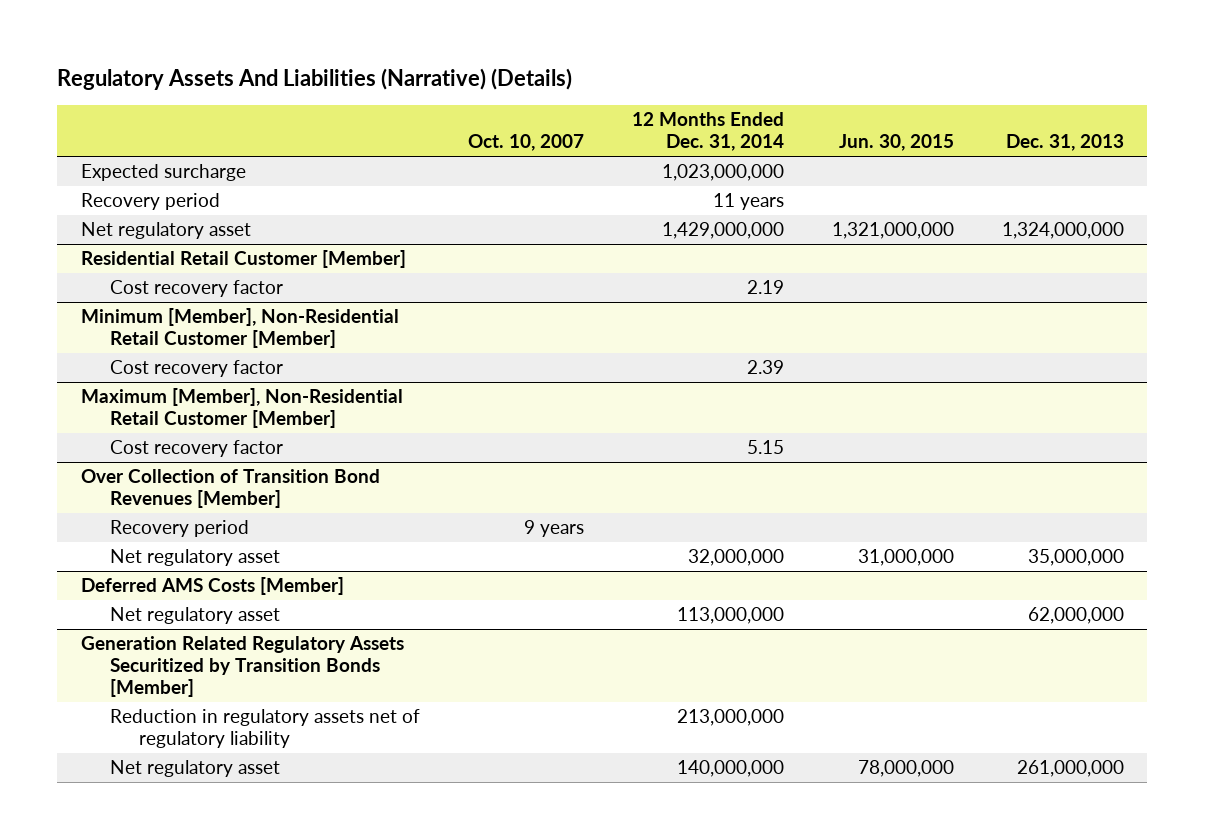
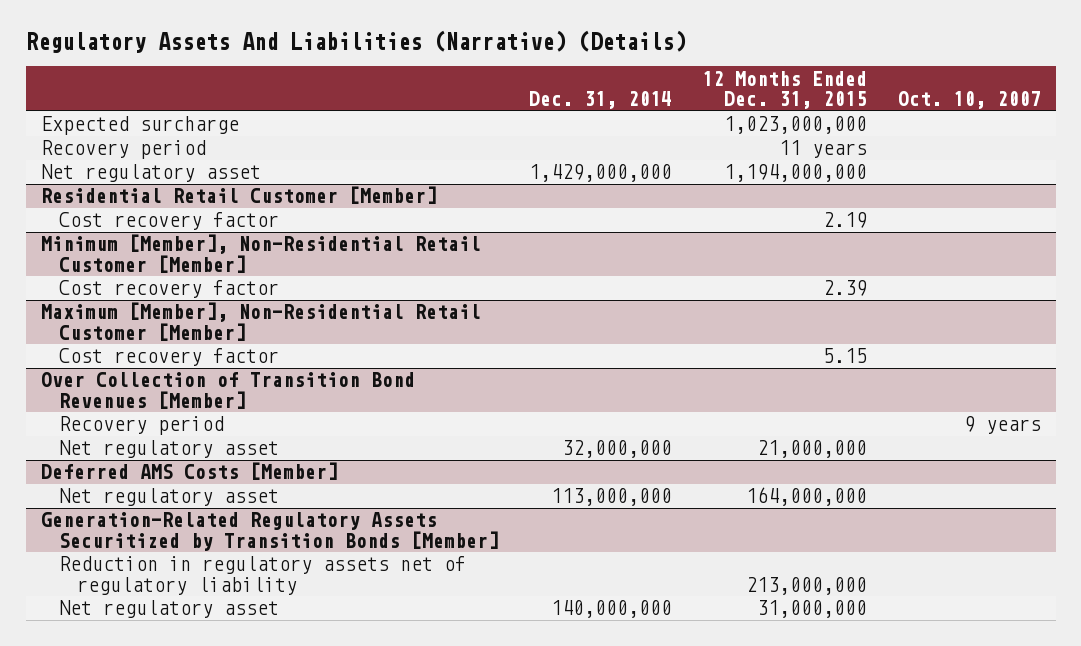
[631,112,784,152] 12 Months Ended Dec. 31, 2014 -> none
[838,134,954,152] Jun. 30, 2015 -> none
[1005,134,1124,152] Dec. 31, 2013 -> none
none -> [528,90,672,109] Dec. 31, 2014
none -> [702,70,868,109] 12 Months Ended Dec. 31, 2015
[81,636,405,698] Generation Related Regulatory Assets Securitized by Transition Bonds [Member] -> [40,512,499,551] Generation-Related Regulatory Assets Securitized by Transition Bonds [Member]

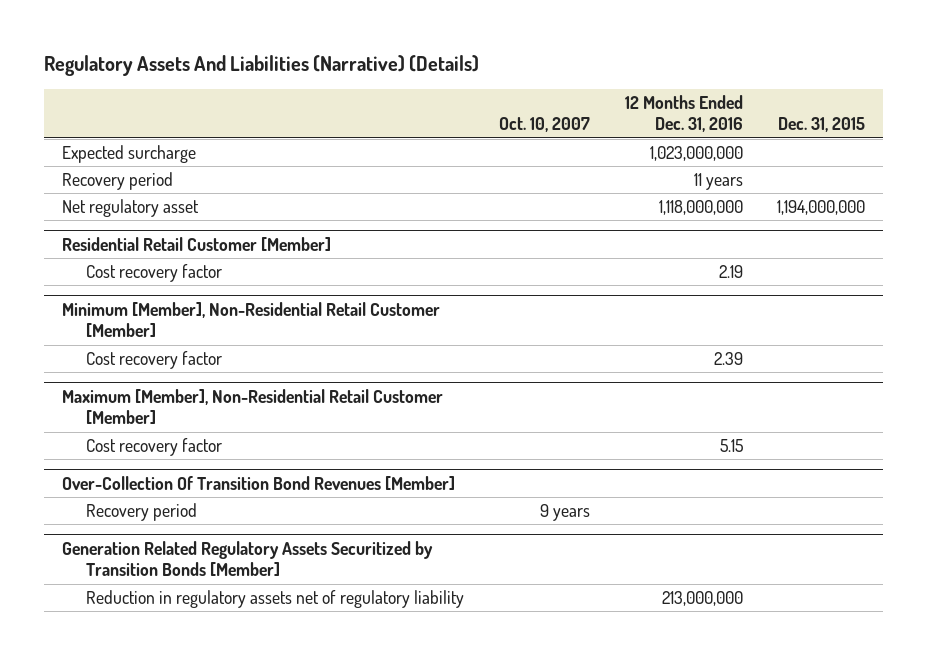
[528,90,672,109] Dec. 31, 2014 -> none
[702,70,868,109] 12 Months Ended Dec. 31, 2015 -> none
none -> [624,94,743,133] 12 Months Ended Dec. 31, 2016
none -> [778,117,866,133] Dec. 31, 2015
[40,372,415,409] Over Collection of Transition Bond Revenues [Member] -> [61,475,455,490] Over-Collection Of Transition Bond Revenues [Member]
[58,440,279,459] Net regulatory asset -> none
[40,462,338,481] Deferred AMS Costs [Member] -> none
[58,488,279,507] Net regulatory asset -> none
[40,512,499,551] Generation-Related Regulatory Assets Securitized by Transition Bonds [Member] -> [61,540,433,577] Generation Related Regulatory Assets Securitized by Transition Bonds [Member]
[58,600,279,619] Net regulatory asset -> none

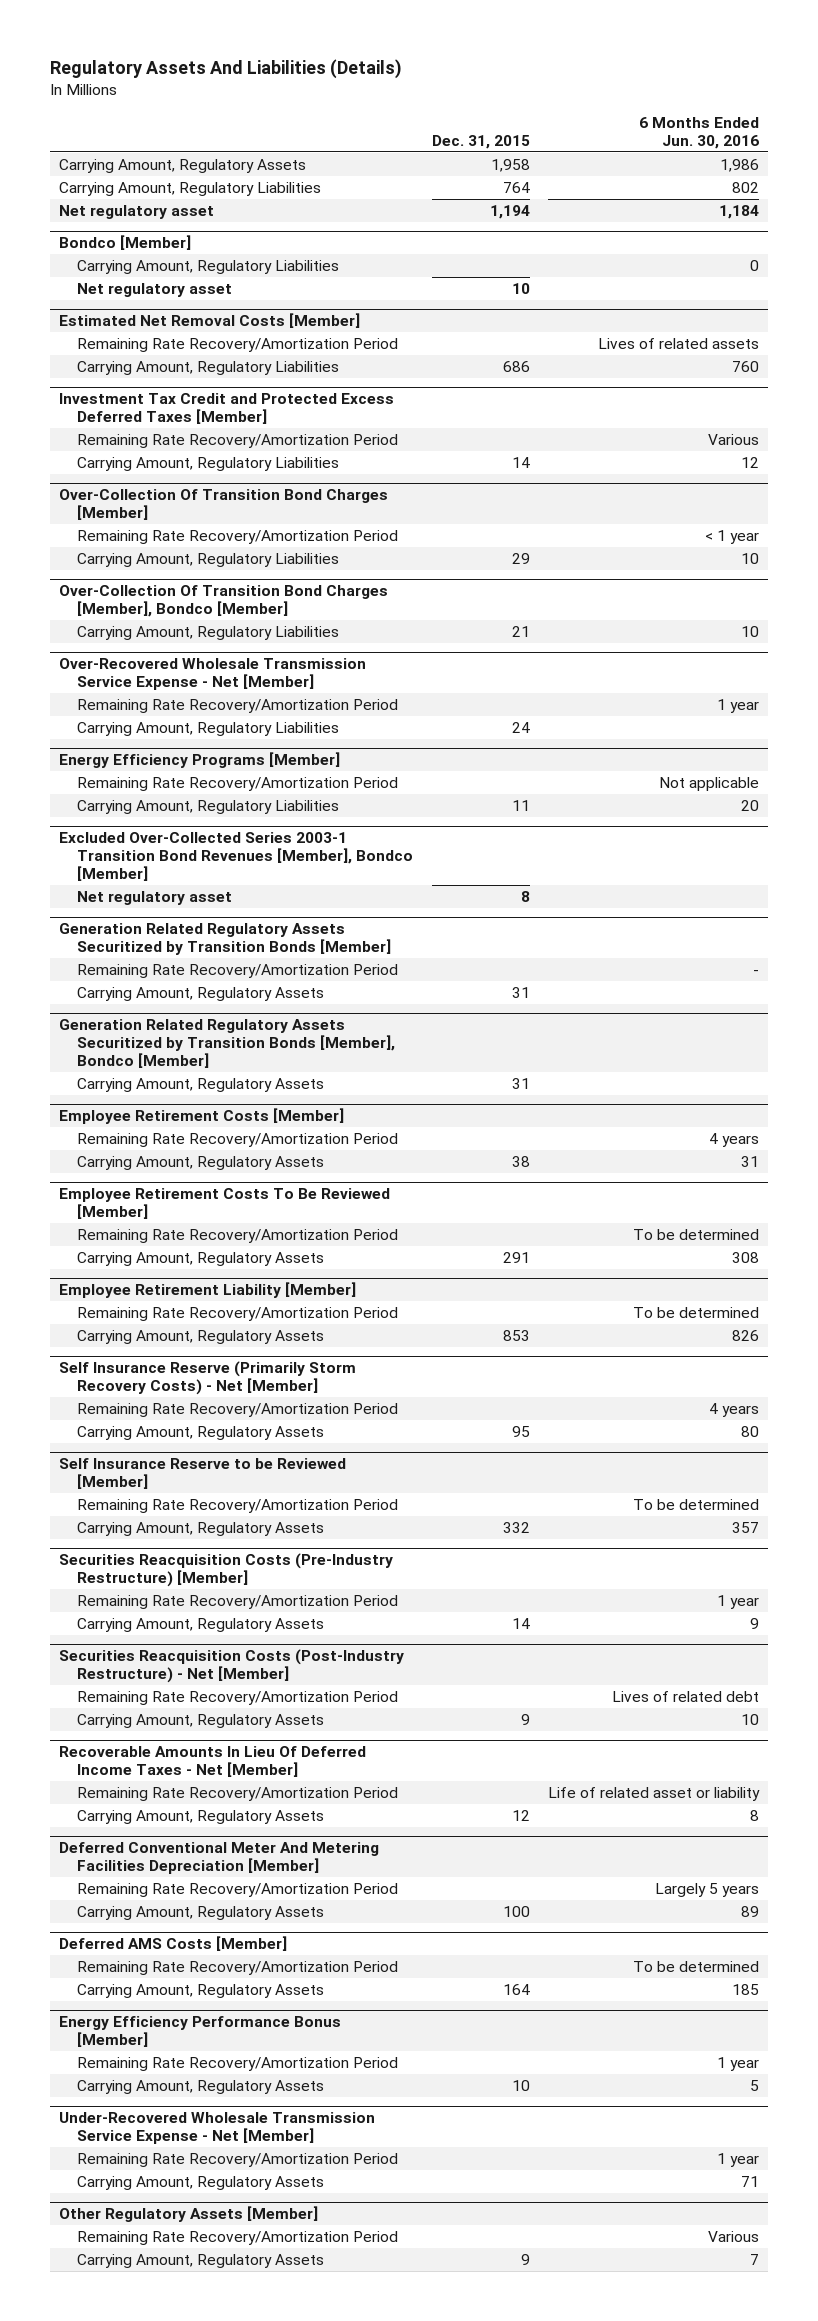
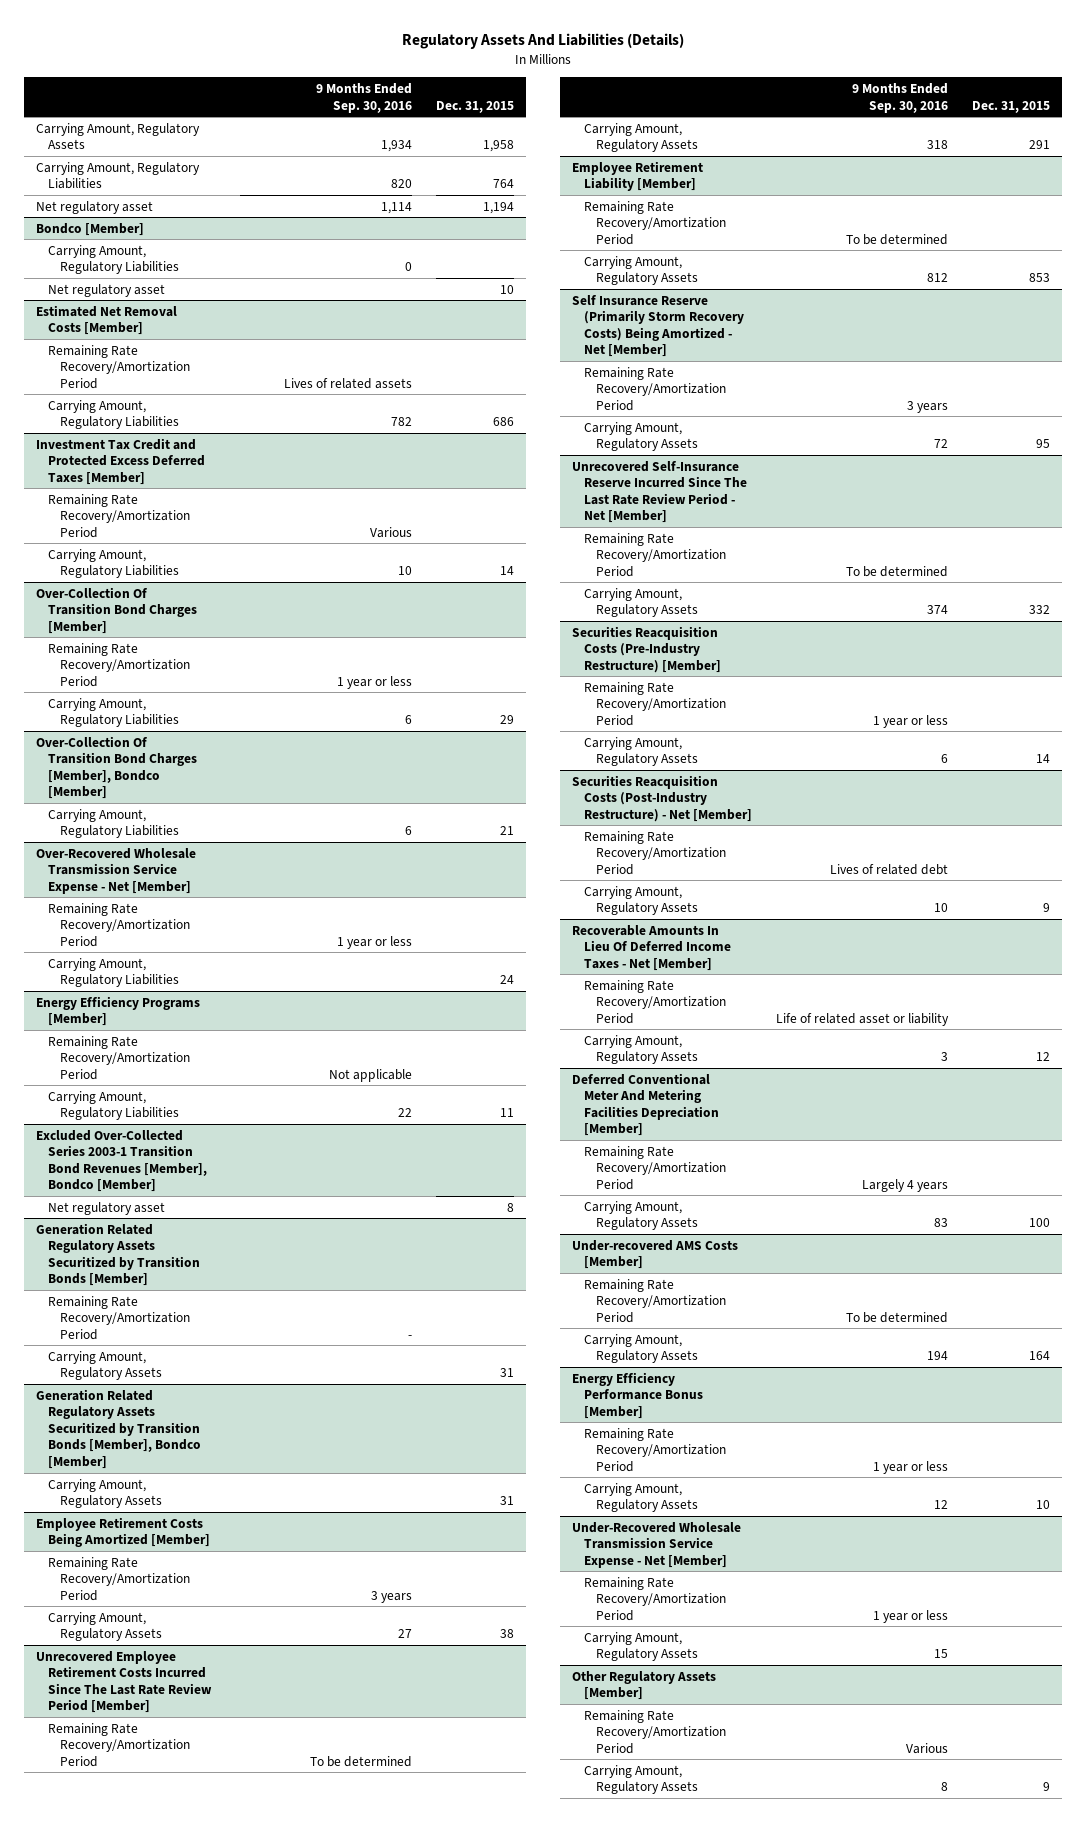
[638,116,759,149] 6 Months Ended Jun. 30, 2016 -> none
none -> [315,83,412,113] 9 Months Ended Sep. 30, 2016
[58,1108,344,1125] Employee Retirement Costs [Member] -> [36,1516,210,1548] Employee Retirement Costs Being Amortized [Member]
[58,1188,390,1220] Employee Retirement Costs To Be Reviewed [Member] -> [36,1650,212,1714] Unrecovered Employee Retirement Costs Incurred Since The Last Rate Review Period [Member]
[58,1361,356,1396] Self Insurance Reserve (Primarily Storm Recovery Costs) - Net [Member] -> [572,294,745,358] Self Insurance Reserve (Primarily Storm Recovery Costs) Being Amortized - Net [Member]
[58,1458,346,1490] Self Insurance Reserve to be Reviewed [Member] -> [572,460,748,524] Unrecovered Self-Insurance Reserve Incurred Since The Last Rate Review Period - Net [Member]
[58,1936,287,1952] Deferred AMS Costs [Member] -> [572,1239,739,1270] Under-recovered AMS Costs [Member]

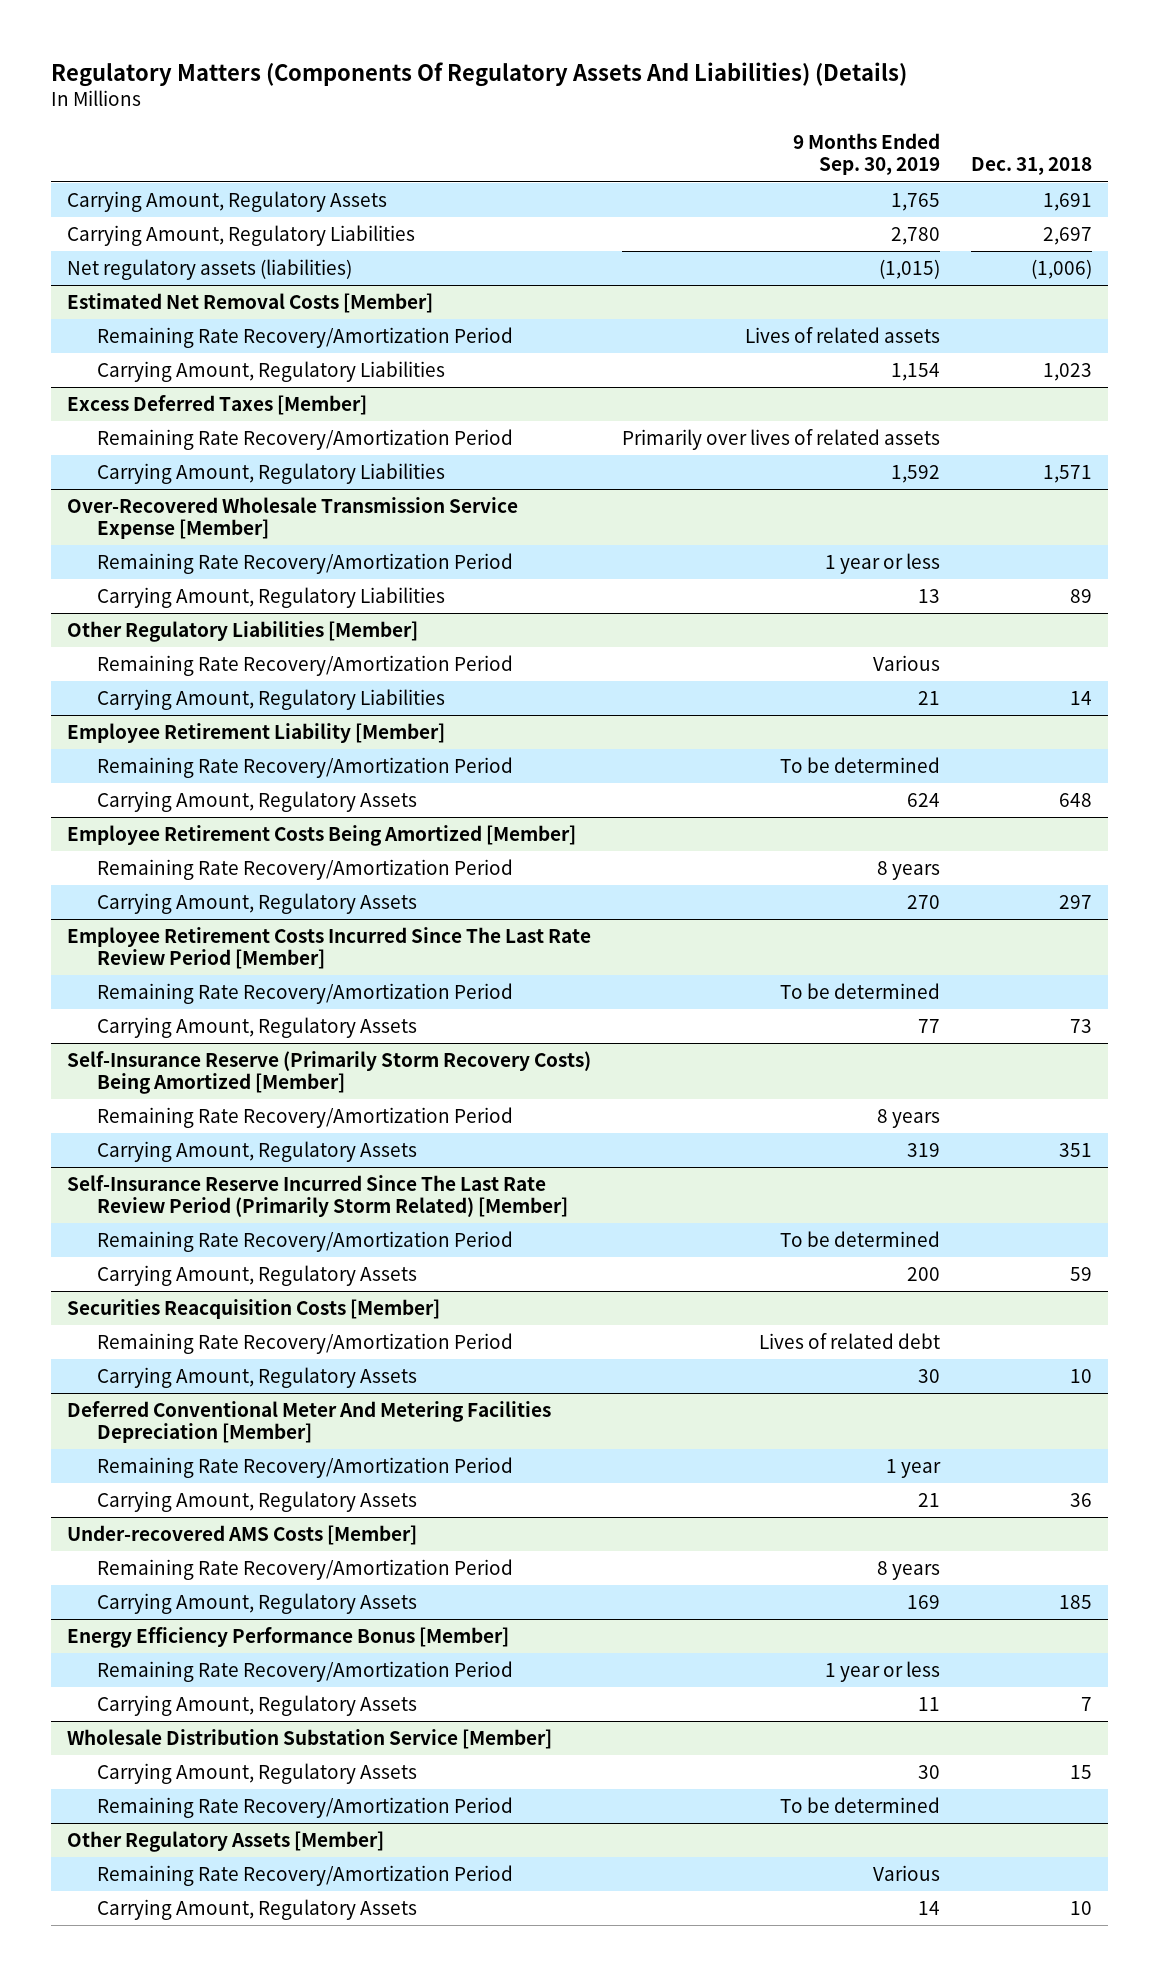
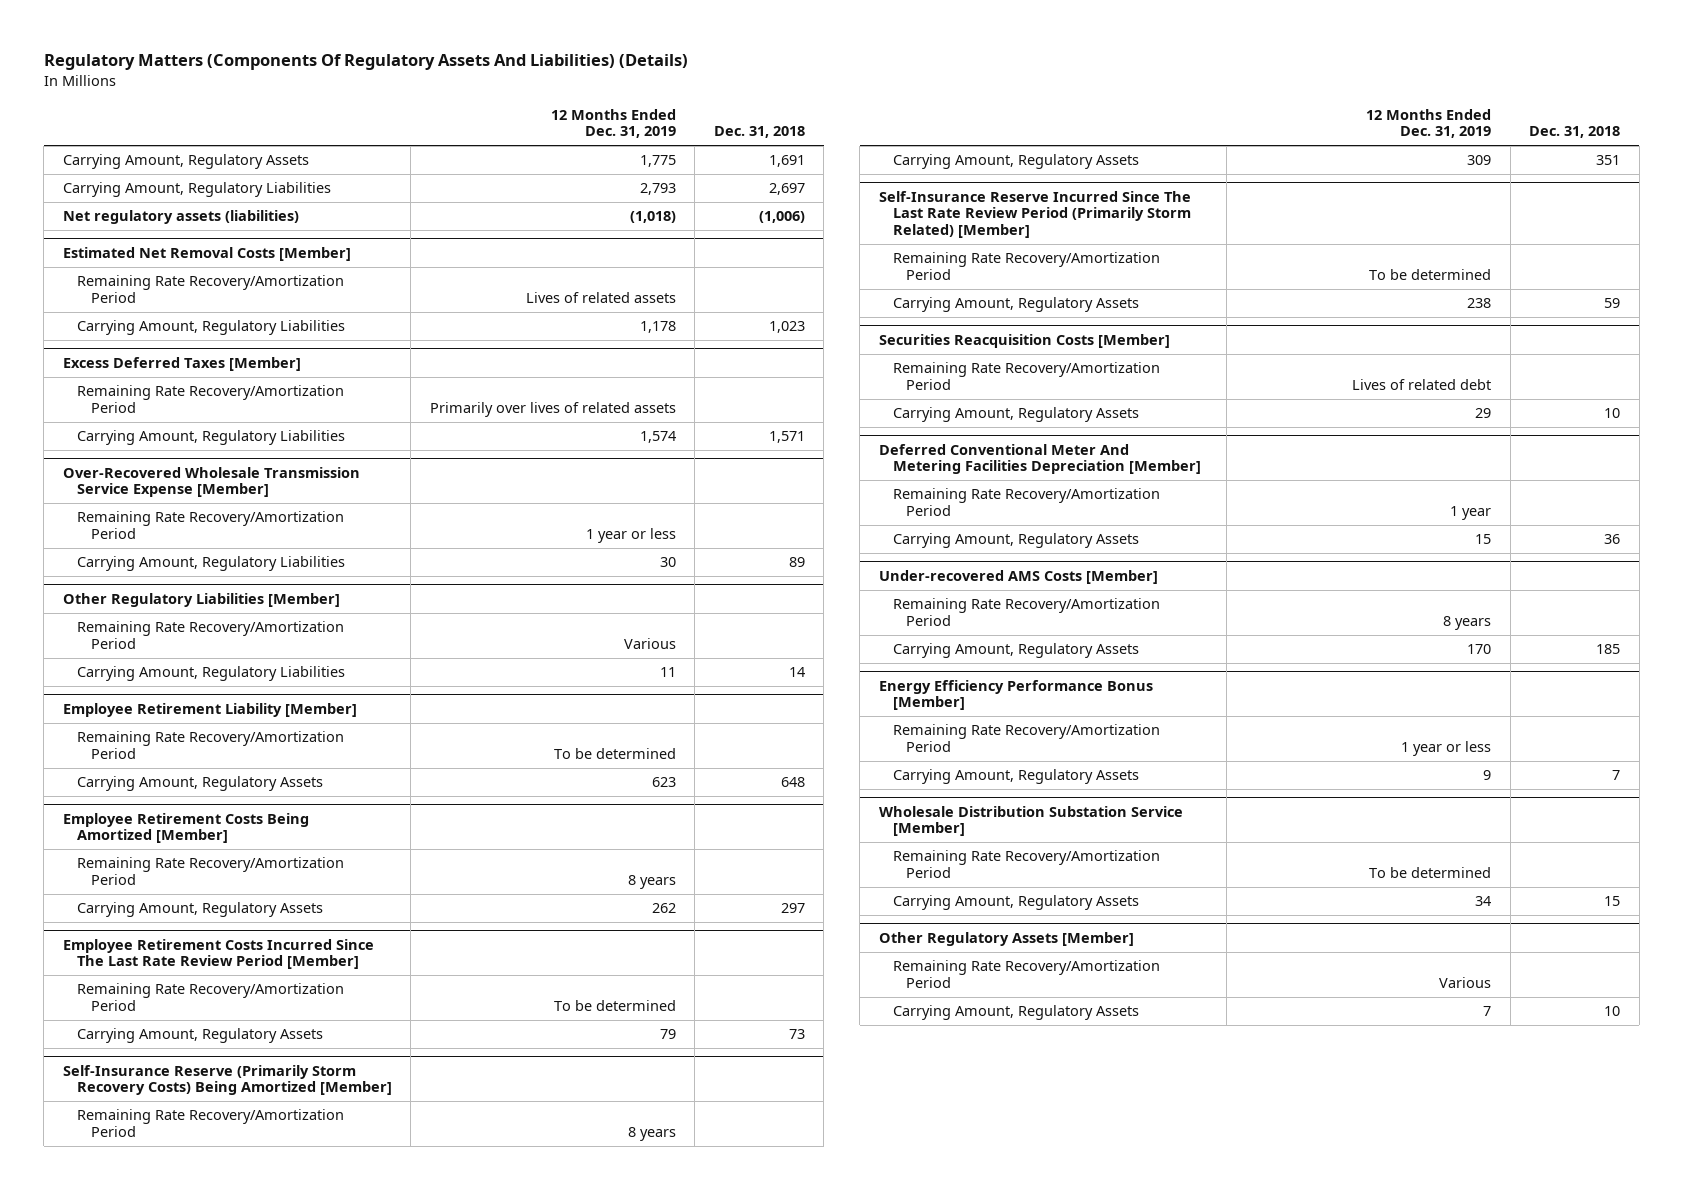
[793,133,941,176] 9 Months Ended Sep. 30, 2019 -> none
none -> [550,108,676,139] 12 Months Ended Dec. 31, 2019
[97,1762,418,1784] Carrying Amount, Regulatory Assets -> [892,895,1139,911] Carrying Amount, Regulatory Assets

